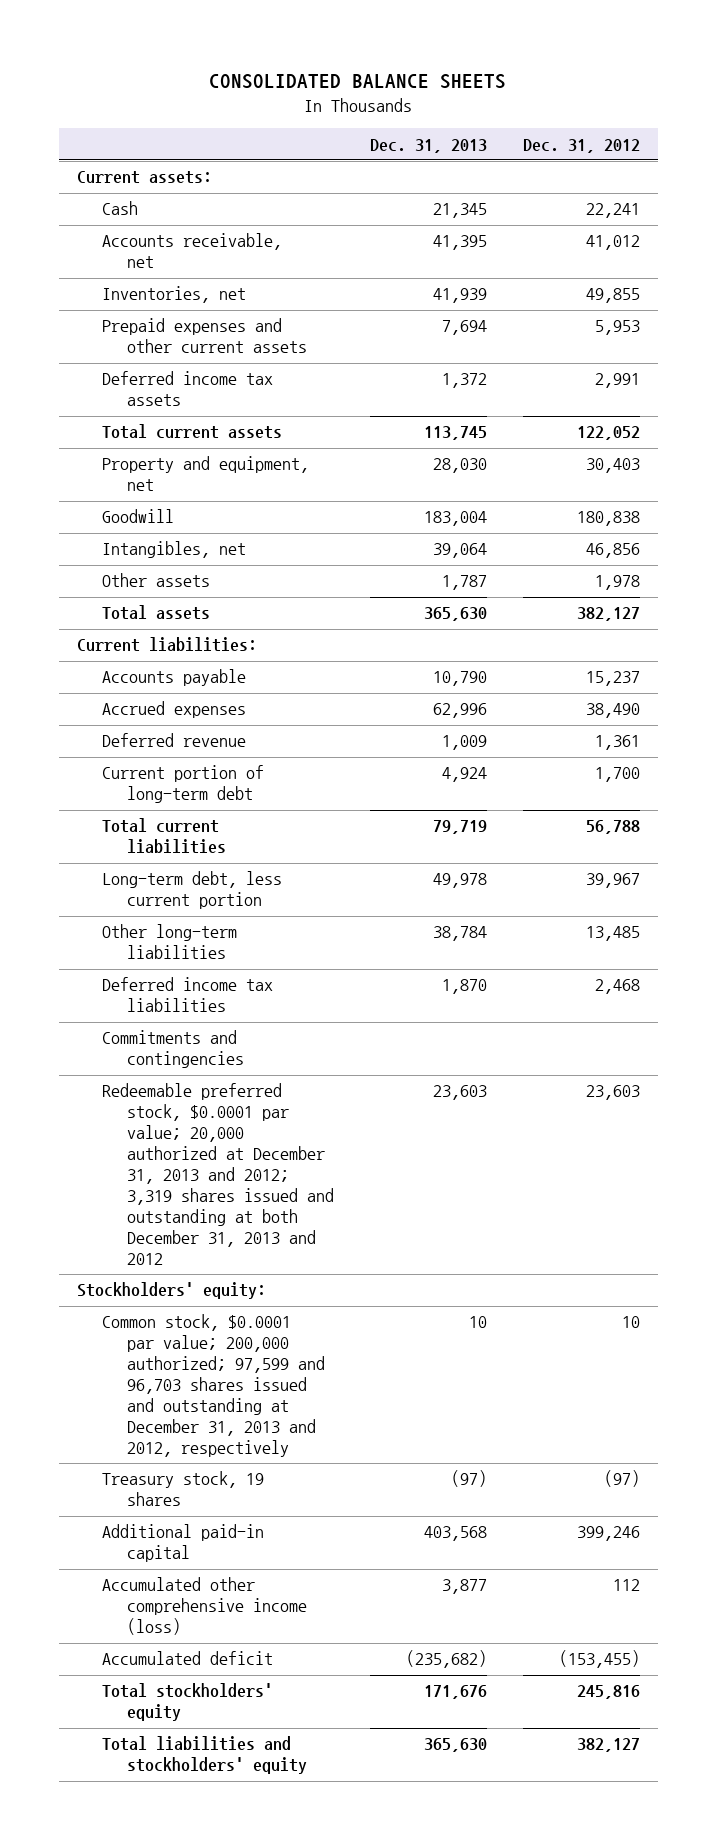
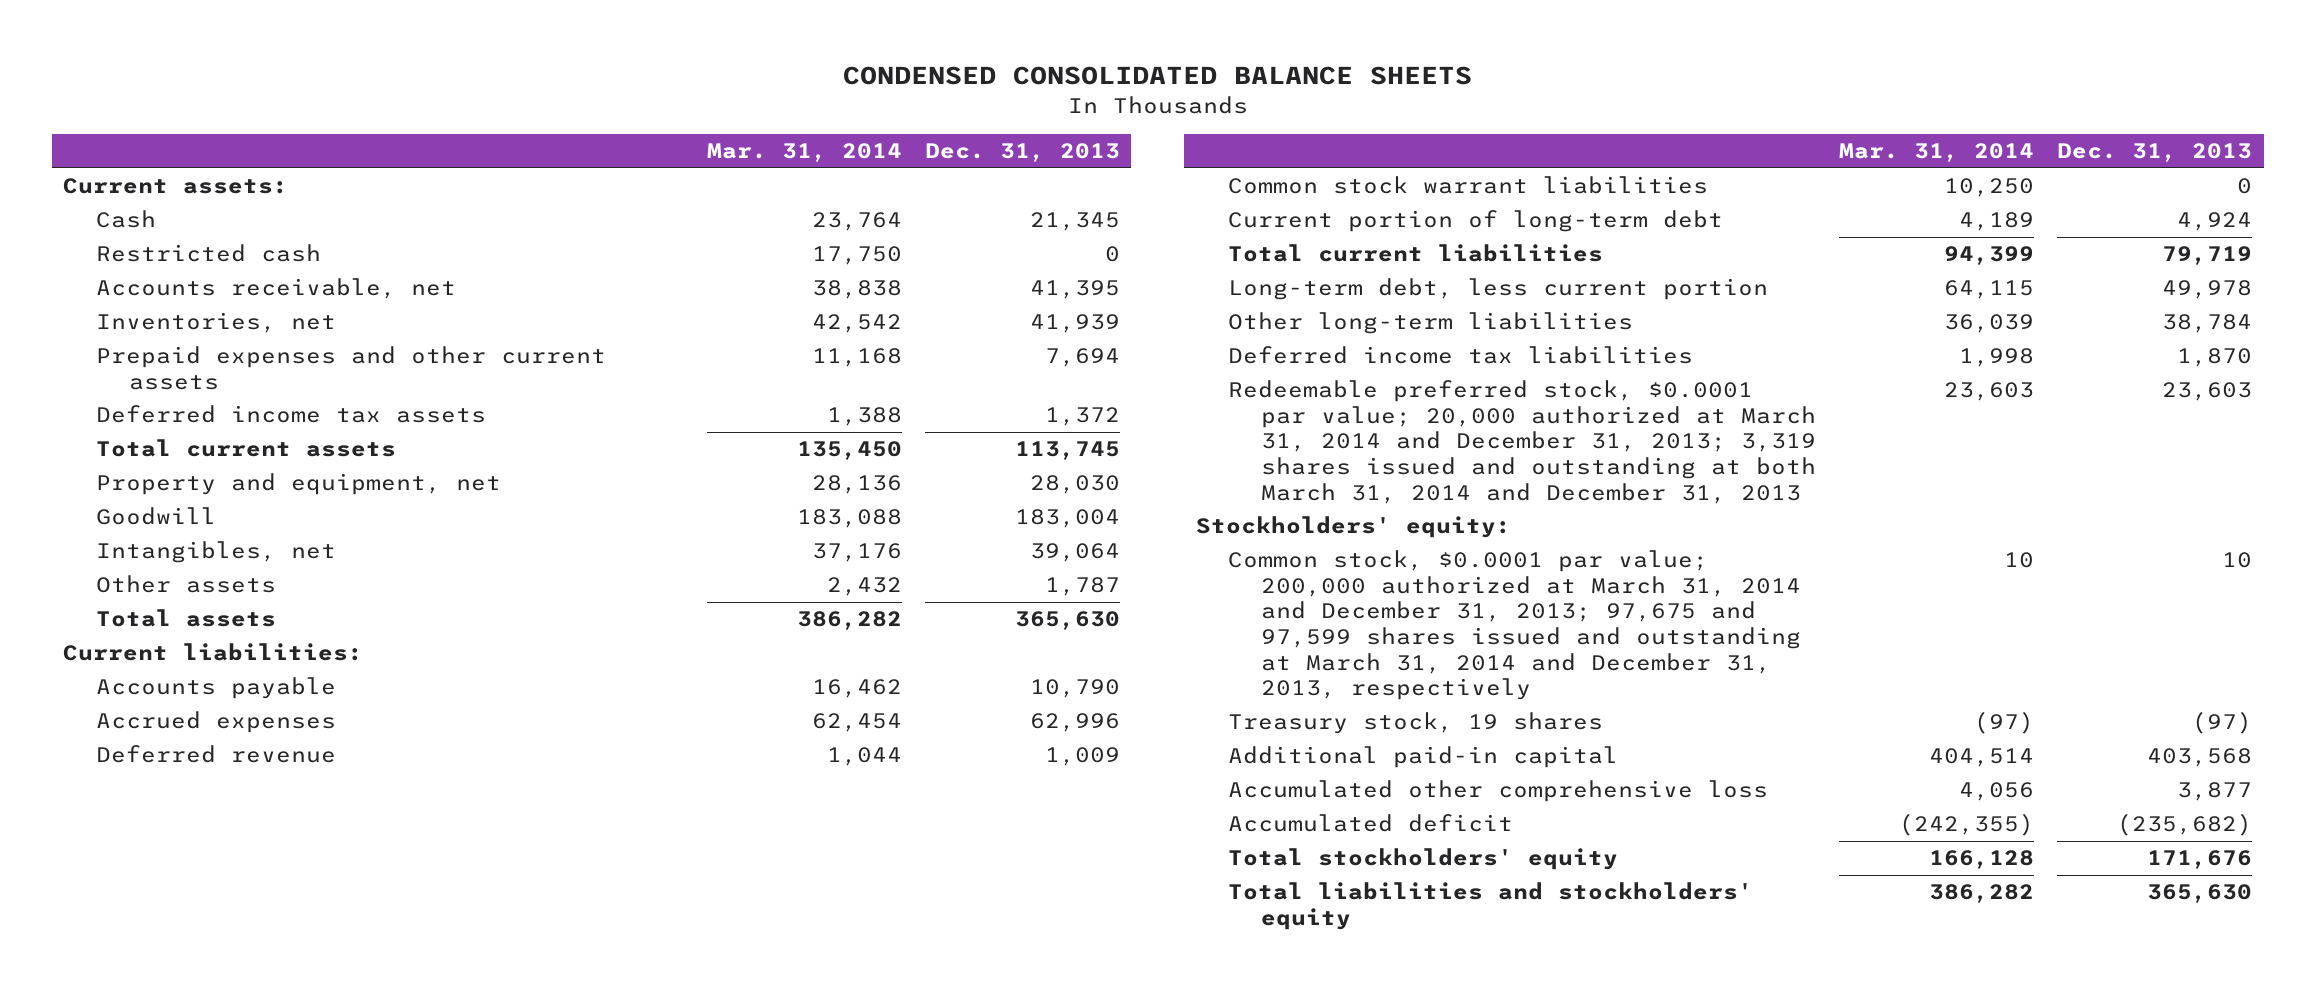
[209,73,507,89] CONSOLIDATED BALANCE SHEETS -> [842,66,1472,86] CONDENSED CONSOLIDATED BALANCE SHEETS
[522,138,640,153] Dec. 31, 2012 -> none
none -> [706,143,902,163] Mar. 31, 2014
none -> [95,244,321,263] Restricted cash
none -> [1228,176,1709,195] Common stock warrant liabilities
[102,1030,245,1069] Commitments and contingencies -> none
[102,1083,335,1266] Redeemable preferred stock, $0.0001 par value; 20,000 authorized at December 31, 2013 and 2012; 3,319 shares issued and outstanding at both December 31, 2013 and 2012 -> [1228,380,1817,504] Redeemable preferred stock, $0.0001 par value; 20,000 authorized at March 31, 2014 and December 31, 2013; 3,319 shares issued and outstanding at both March 31, 2014 and December 31, 2013
[102,1314,326,1458] Common stock, $0.0001 par value; 200,000 authorized; 97,599 and 96,703 shares issued and outstanding at December 31, 2013 and 2012, respectively -> [1228,550,1802,701] Common stock, $0.0001 par value; 200,000 authorized at March 31, 2014 and December 31, 2013; 97,675 and 97,599 shares issued and outstanding at March 31, 2014 and December 31, 2013, respectively
[102,1577,308,1636] Accumulated other comprehensive income (loss) -> [1228,780,1769,803] Accumulated other comprehensive loss

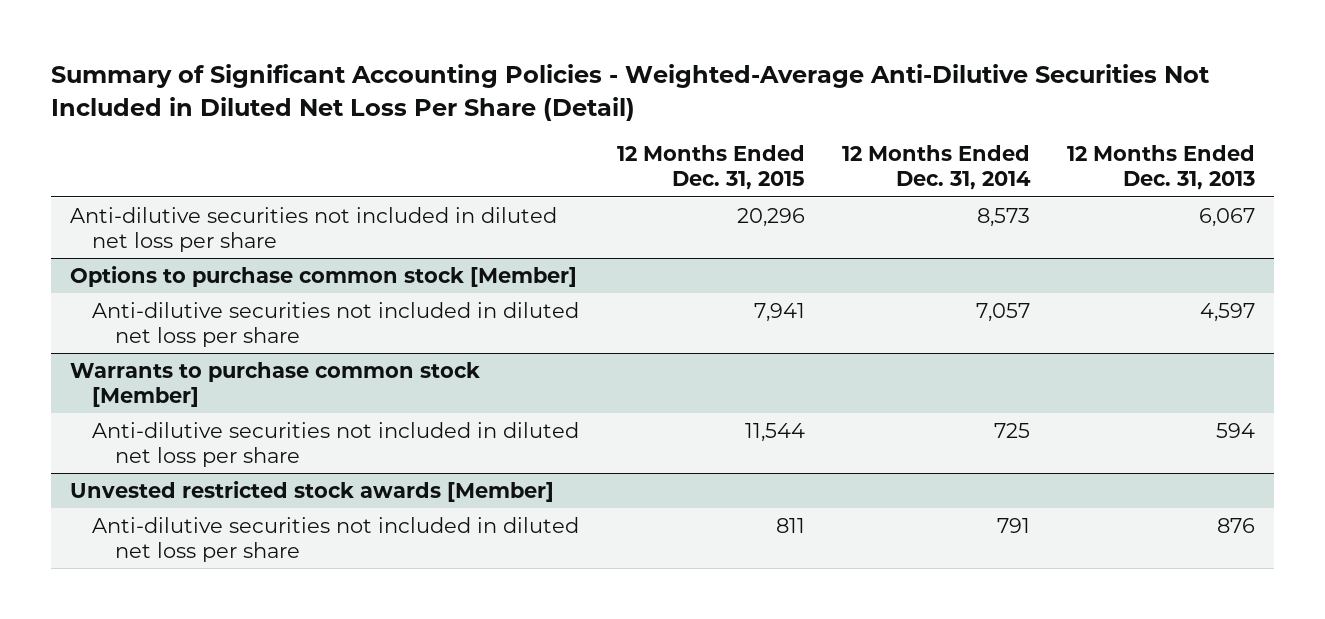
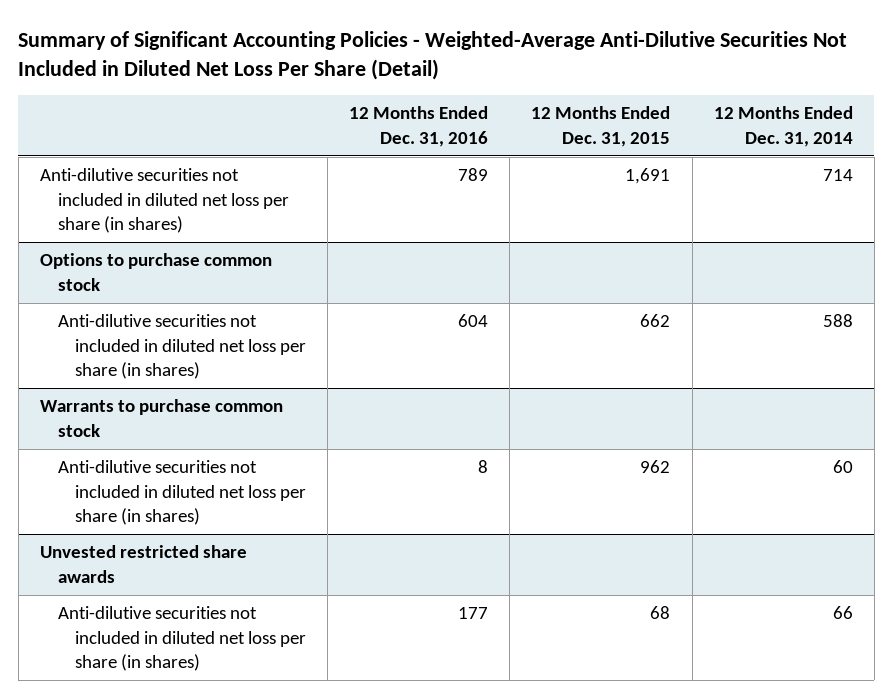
[1067,145,1256,191] 12 Months Ended Dec. 31, 2013 -> none
none -> [349,106,489,147] 12 Months Ended Dec. 31, 2016
[69,207,557,252] Anti-dilutive securities not included in diluted net loss per share -> [39,168,289,233] Anti-dilutive securities not included in diluted net loss per share (in shares)
[736,208,805,228] 20,296 -> [625,168,671,185] 1,691
[976,208,1030,228] 8,573 -> [822,169,853,182] 714
[69,266,577,288] Options to purchase common stock [Member] -> [39,253,272,291] Options to purchase common stock
[92,302,580,347] Anti-dilutive securities not included in diluted net loss per share -> [57,314,307,379] Anti-dilutive securities not included in diluted net loss per share (in shares)
[753,303,805,323] 7,941 -> [640,314,671,328] 662
[975,303,1030,323] 7,057 -> [822,314,853,328] 588
[69,362,480,407] Warrants to purchase common stock [Member] -> [39,399,283,437] Warrants to purchase common stock
[92,422,580,467] Anti-dilutive securities not included in diluted net loss per share -> [57,460,307,525] Anti-dilutive securities not included in diluted net loss per share (in shares)
[744,423,805,443] 11,544 -> [640,460,671,474] 962
[993,423,1030,439] 725 -> [832,460,853,474] 60
[69,481,554,503] Unvested restricted stock awards [Member] -> [39,545,247,583] Unvested restricted share awards
[92,517,580,562] Anti-dilutive securities not included in diluted net loss per share -> [57,606,307,671] Anti-dilutive securities not included in diluted net loss per share (in shares)
[775,518,805,534] 811 -> [650,606,671,620] 68
[996,518,1030,534] 791 -> [832,606,853,620] 66

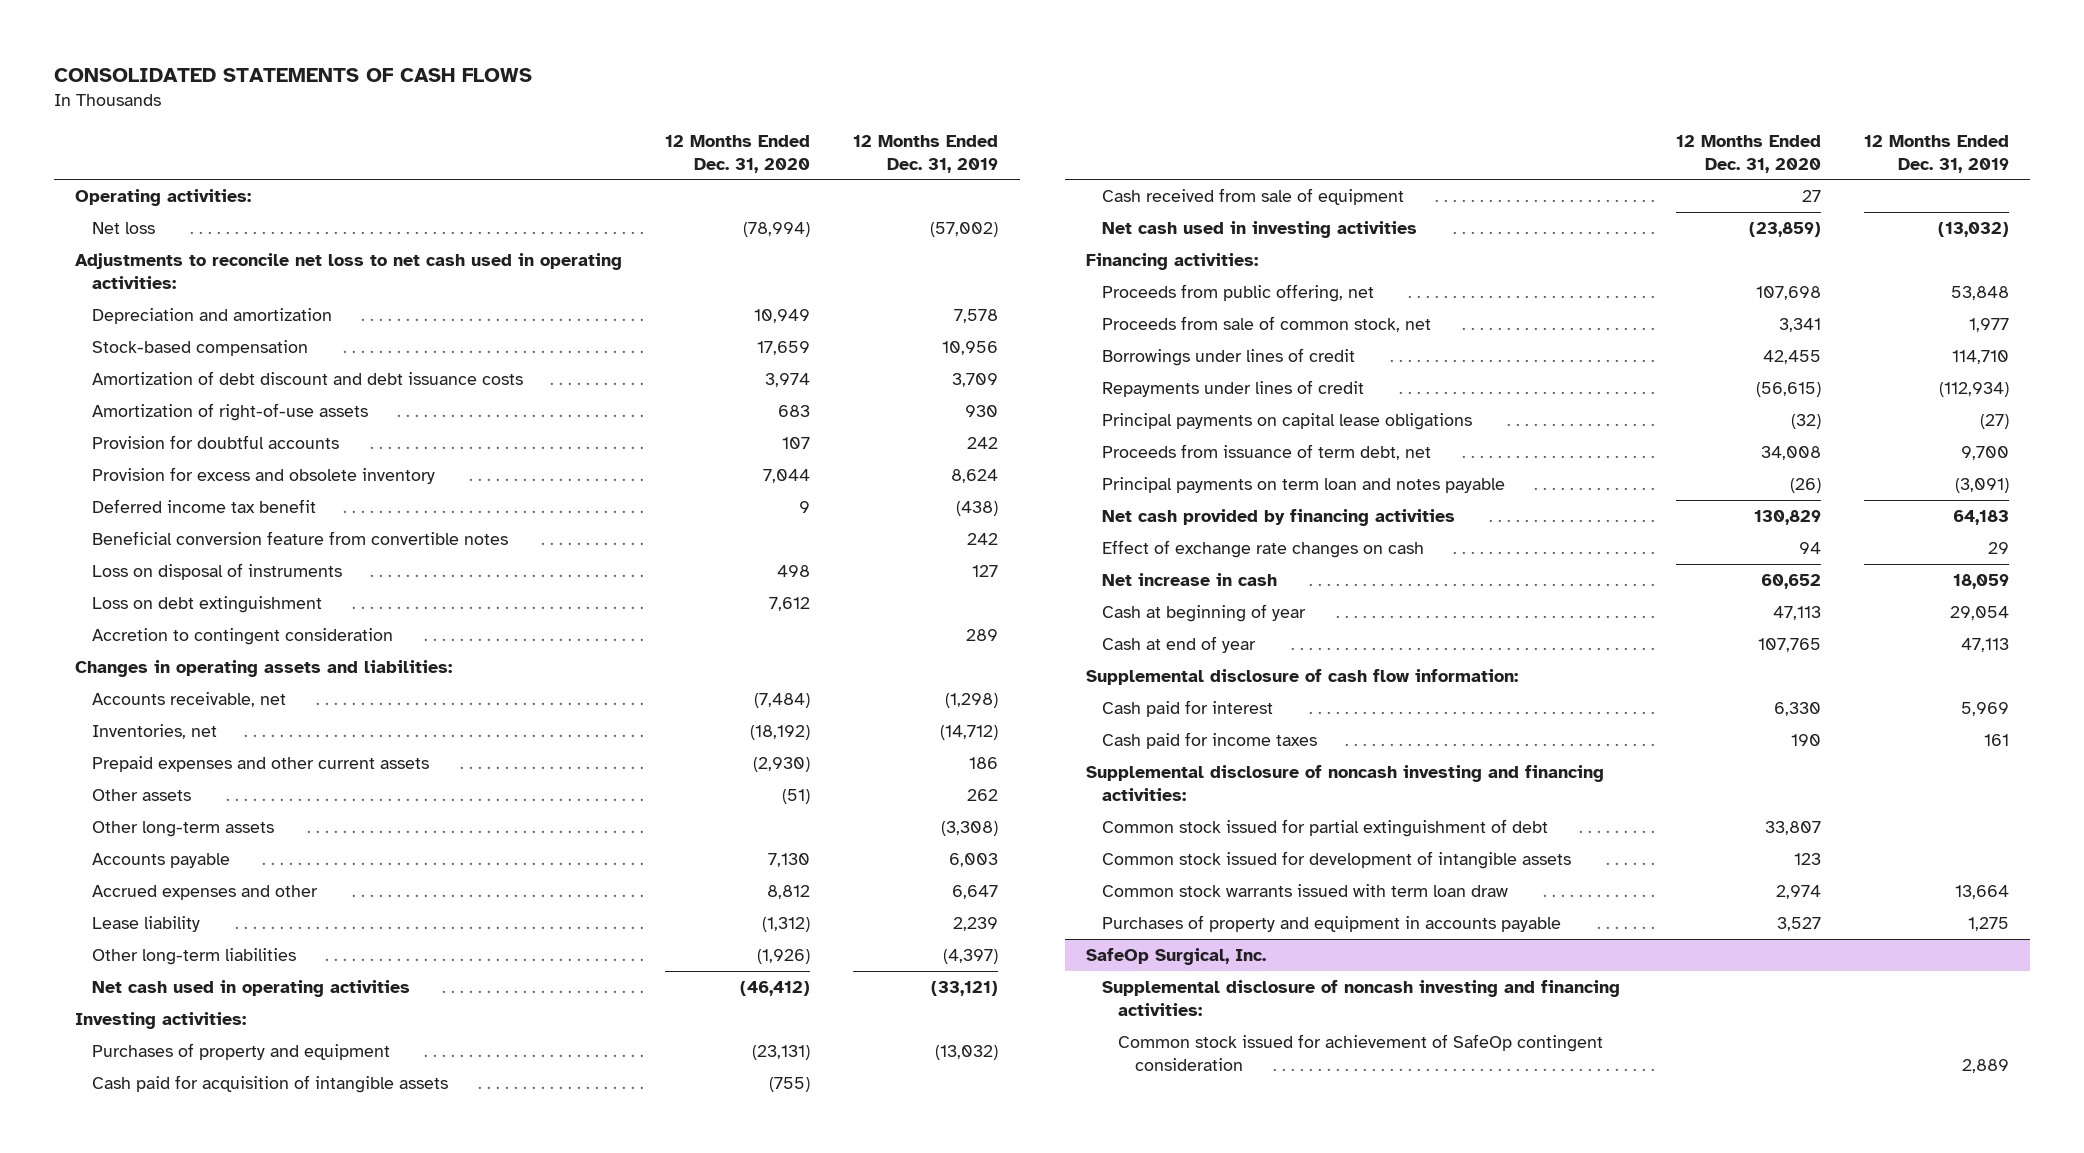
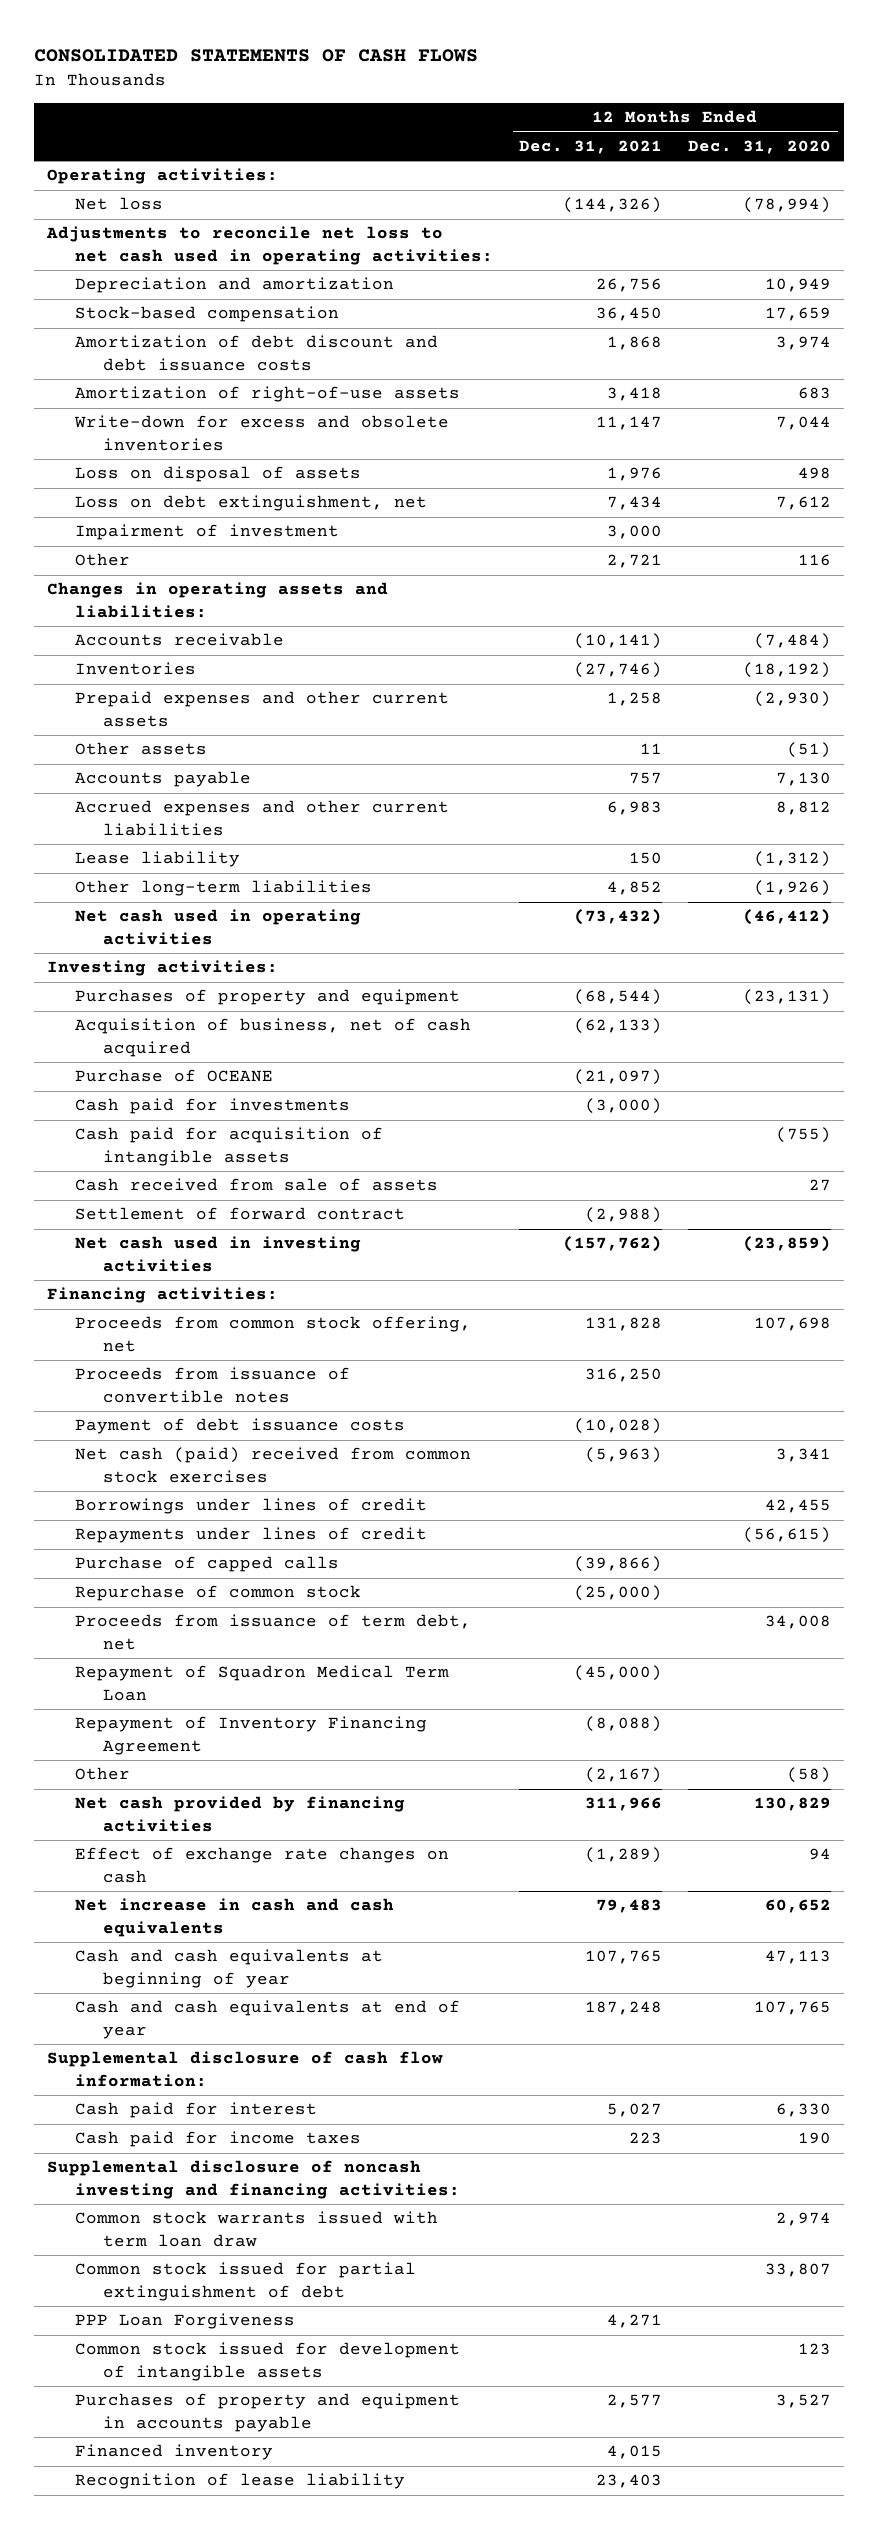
[853,134,999,173] 12 Months Ended Dec. 31, 2019 -> none
none -> [519,139,663,154] Dec. 31, 2021
[91,435,339,450] Provision for doubtful accounts -> none
[91,499,316,514] Deferred income tax benefit -> none
[91,531,508,546] Beneficial conversion feature from convertible notes -> none
[91,628,393,646] Accretion to contingent consideration -> none
[91,467,435,485] Provision for excess and obsolete inventory -> [73,415,449,451] Write-down for excess and obsolete inventories
[91,563,342,581] Loss on disposal of instruments -> [74,466,361,483] Loss on disposal of assets
[91,596,322,614] Loss on debt extinguishment -> [74,495,427,512] Loss on debt extinguishment, net
none -> [74,524,339,541] Impairment of investment
none -> [74,553,130,567] Other
[91,692,286,708] Accounts receivable, net -> [74,633,284,647] Accounts receivable
[91,724,217,740] Inventories, net -> [74,662,196,676] Inventories
[91,821,274,838] Other long-term assets -> none
[91,885,318,901] Accrued expenses and other -> [74,800,449,836] Accrued expenses and other current liabilities
none -> [74,1018,471,1057] Acquisition of business, net of cash acquired
none -> [74,1069,273,1083] Purchase of OCEANE
none -> [74,1098,350,1115] Cash paid for investments
[1102,188,1405,206] Cash received from sale of equipment -> [74,1178,438,1192] Cash received from sale of assets
none -> [74,1207,405,1221] Settlement of forward contract
[1102,284,1375,303] Proceeds from public offering, net -> [74,1316,471,1352] Proceeds from common stock offering, net
none -> [74,1367,350,1403] Proceeds from issuance of convertible notes
none -> [74,1418,405,1435] Payment of debt issuance costs
[1102,316,1432,333] Proceeds from sale of common stock, net -> [74,1447,471,1483] Net cash (paid) received from common stock exercises
[1102,413,1473,431] Principal payments on capital lease obligations -> none
none -> [74,1556,339,1573] Purchase of capped calls
none -> [74,1585,361,1602] Repurchase of common stock
[1102,477,1506,494] Principal payments on term loan and notes payable -> none
none -> [74,1665,449,1701] Repayment of Squadron Medical Term Loan
none -> [74,1716,427,1755] Repayment of Inventory Financing Agreement
none -> [74,1767,130,1781] Other
[1102,573,1278,587] Net increase in cash -> [74,1898,394,1937] Net increase in cash and cash equivalents
[1102,604,1307,623] Cash at beginning of year -> [74,1949,383,1988] Cash and cash equivalents at beginning of year
[1102,636,1257,654] Cash at end of year -> [74,2000,460,2039] Cash and cash equivalents at end of year
[1102,884,1509,898] Common stock warrants issued with term loan draw -> [74,2211,438,2247] Common stock warrants issued with term loan draw
none -> [74,2313,295,2330] PPP Loan Forgiveness
[1086,948,1267,966] SafeOp Surgical, Inc. -> none
[1102,980,1621,1016] Supplemental disclosure of noncash investing and financing activities: -> none
[1118,1034,1604,1071] Common stock issued for achievement of SafeOp contingent consideration -> none
none -> [74,2444,273,2461] Financed inventory
none -> [74,2473,405,2490] Recognition of lease liability

